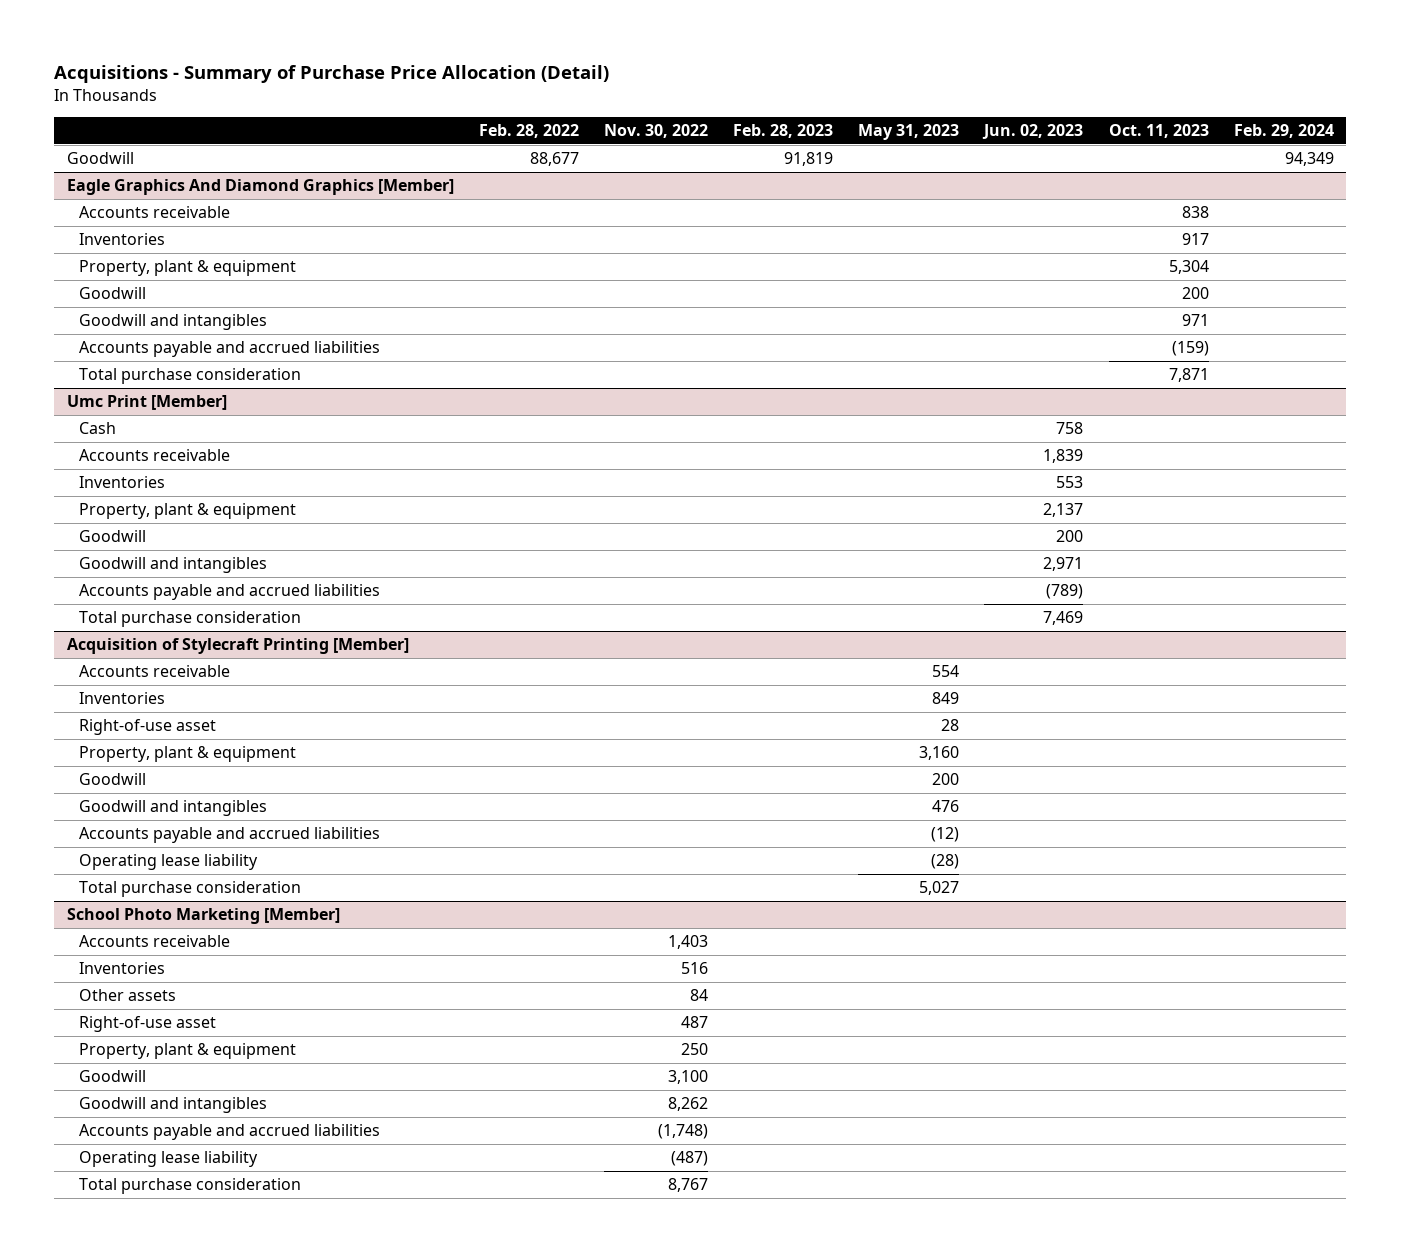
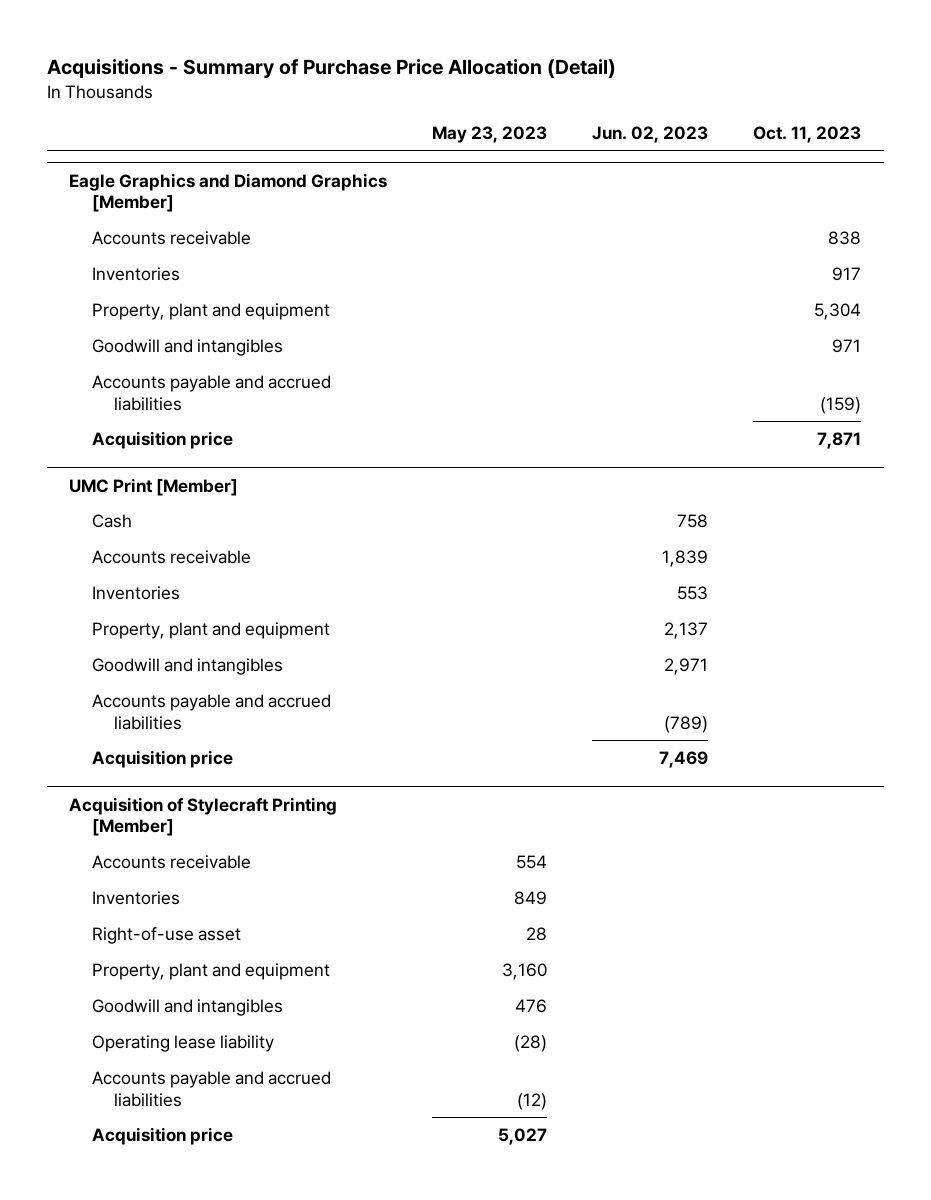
[479,123,580,138] Feb. 28, 2022 -> none
[604,123,709,138] Nov. 30, 2022 -> none
[733,123,834,138] Feb. 28, 2023 -> none
[858,123,960,140] May 31, 2023 -> none
[1233,123,1334,138] Feb. 29, 2024 -> none
none -> [432,126,548,144] May 23, 2023
[66,152,134,165] Goodwill -> none
[66,179,454,196] Eagle Graphics And Diamond Graphics [Member] -> [69,172,388,213] Eagle Graphics and Diamond Graphics [Member]
[79,287,147,300] Goodwill -> none
[79,260,297,277] Property, plant & equipment -> [91,302,330,320] Property, plant and equipment
[79,368,302,385] Total purchase consideration -> [91,430,233,449] Acquisition price
[66,395,227,411] Umc Print [Member] -> [69,477,239,496] UMC Print [Member]
[79,530,147,543] Goodwill -> none
[79,503,297,520] Property, plant & equipment -> [91,621,330,639] Property, plant and equipment
[79,611,302,628] Total purchase consideration -> [91,749,233,768] Acquisition price
[79,773,147,786] Goodwill -> none
[79,746,297,763] Property, plant & equipment -> [91,962,330,980] Property, plant and equipment
[66,908,340,925] School Photo Marketing [Member] -> none
[79,935,231,948] Accounts receivable -> none
[79,962,166,975] Inventories -> none
[79,989,177,1002] Other assets -> none
[79,1016,217,1033] Right-of-use asset -> none
[79,1043,297,1060] Property, plant & equipment -> none
[79,1070,147,1083] Goodwill -> none
[79,1097,268,1114] Goodwill and intangibles -> none
[79,1124,381,1141] Accounts payable and accrued liabilities -> none
[79,1151,259,1168] Operating lease liability -> none
[79,1178,302,1195] Total purchase consideration -> none
[79,827,381,844] Accounts payable and accrued liabilities -> [91,1070,331,1107] Accounts payable and accrued liabilities
[79,881,302,898] Total purchase consideration -> [91,1126,233,1145] Acquisition price

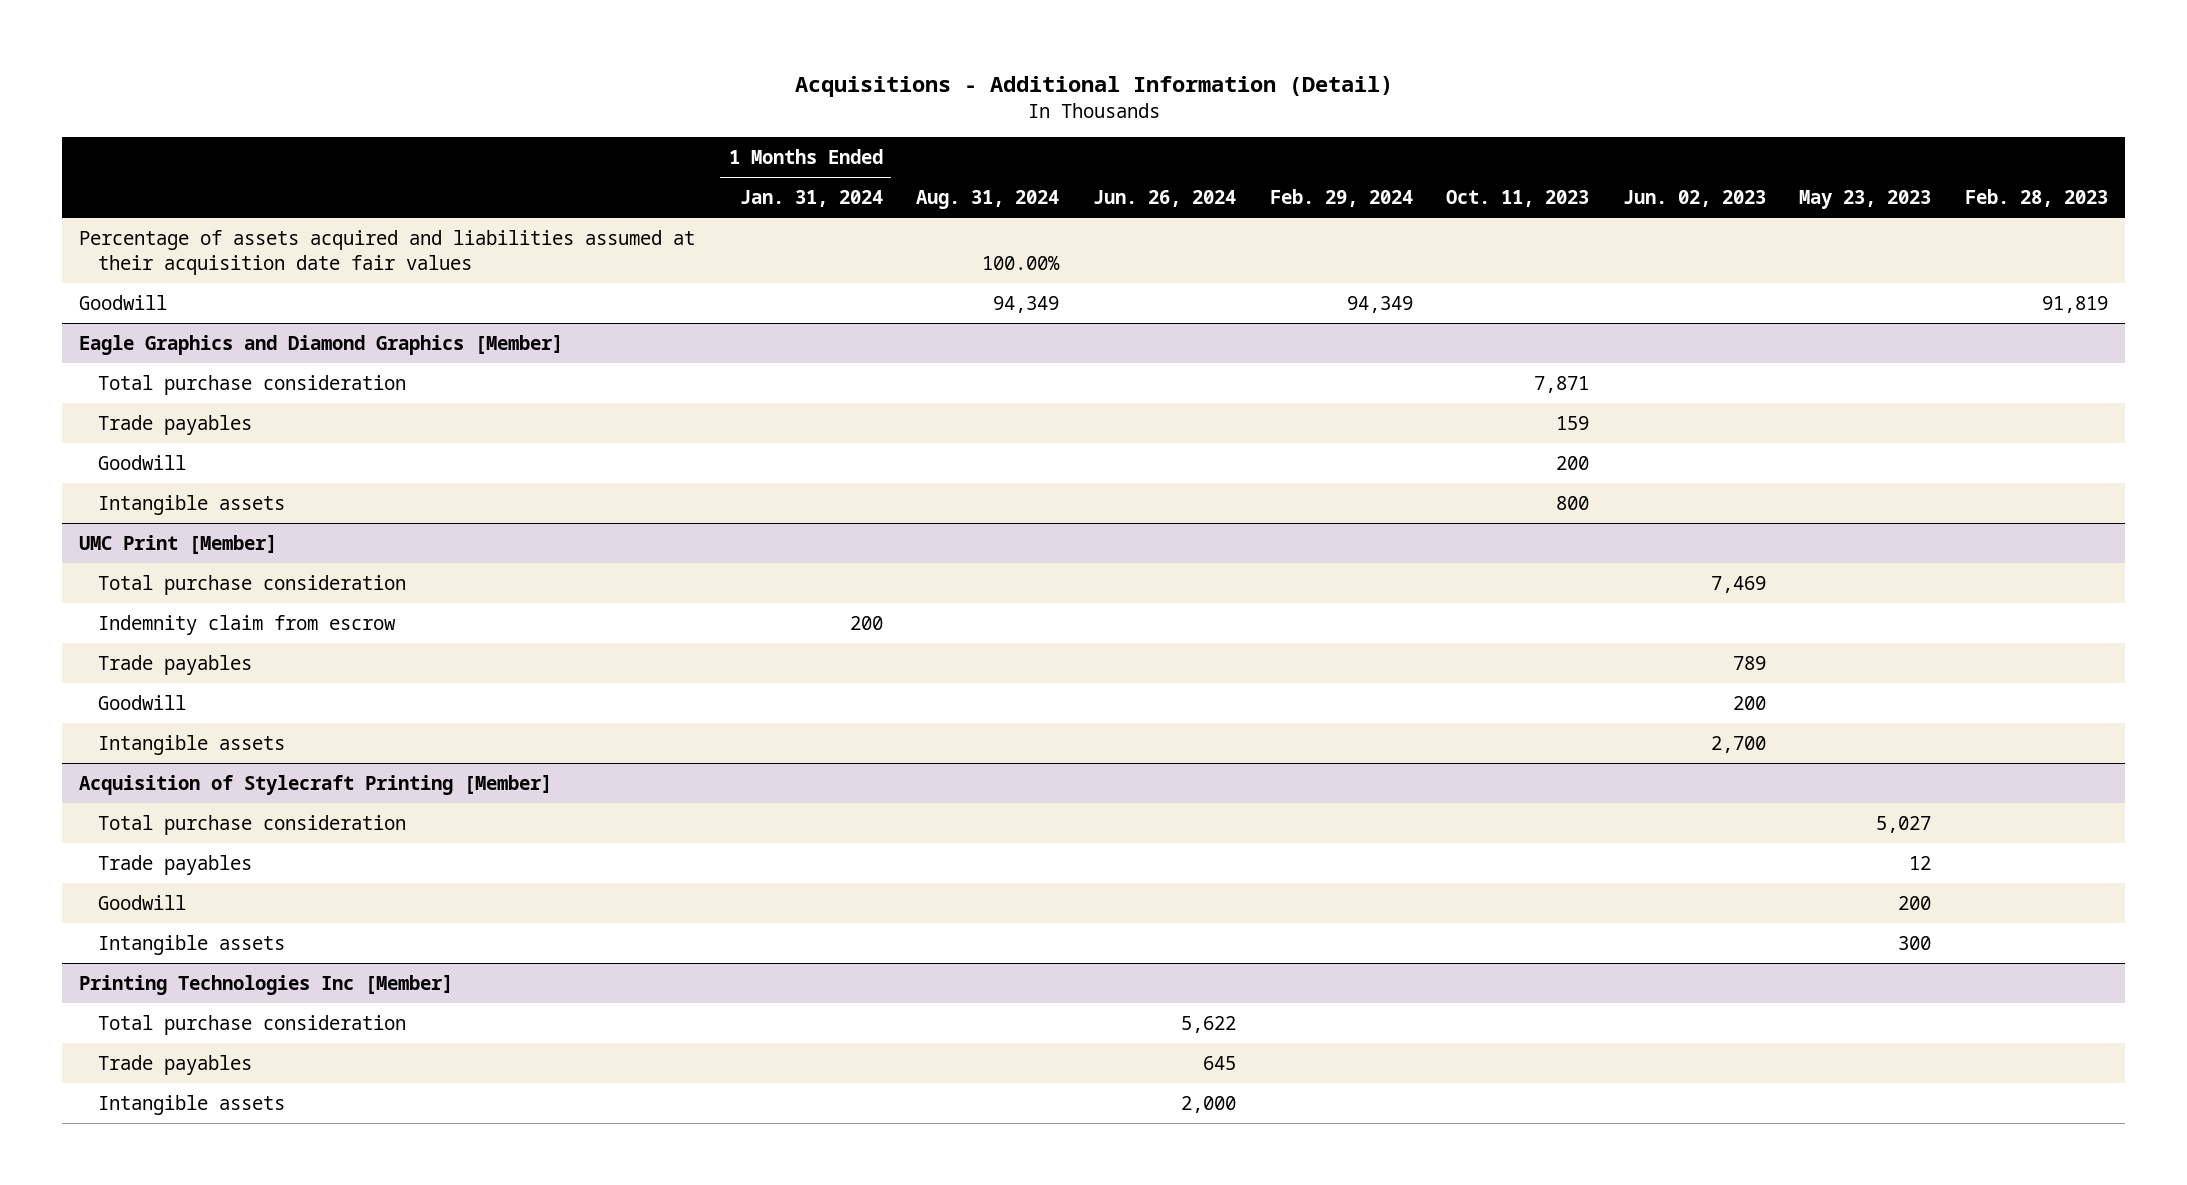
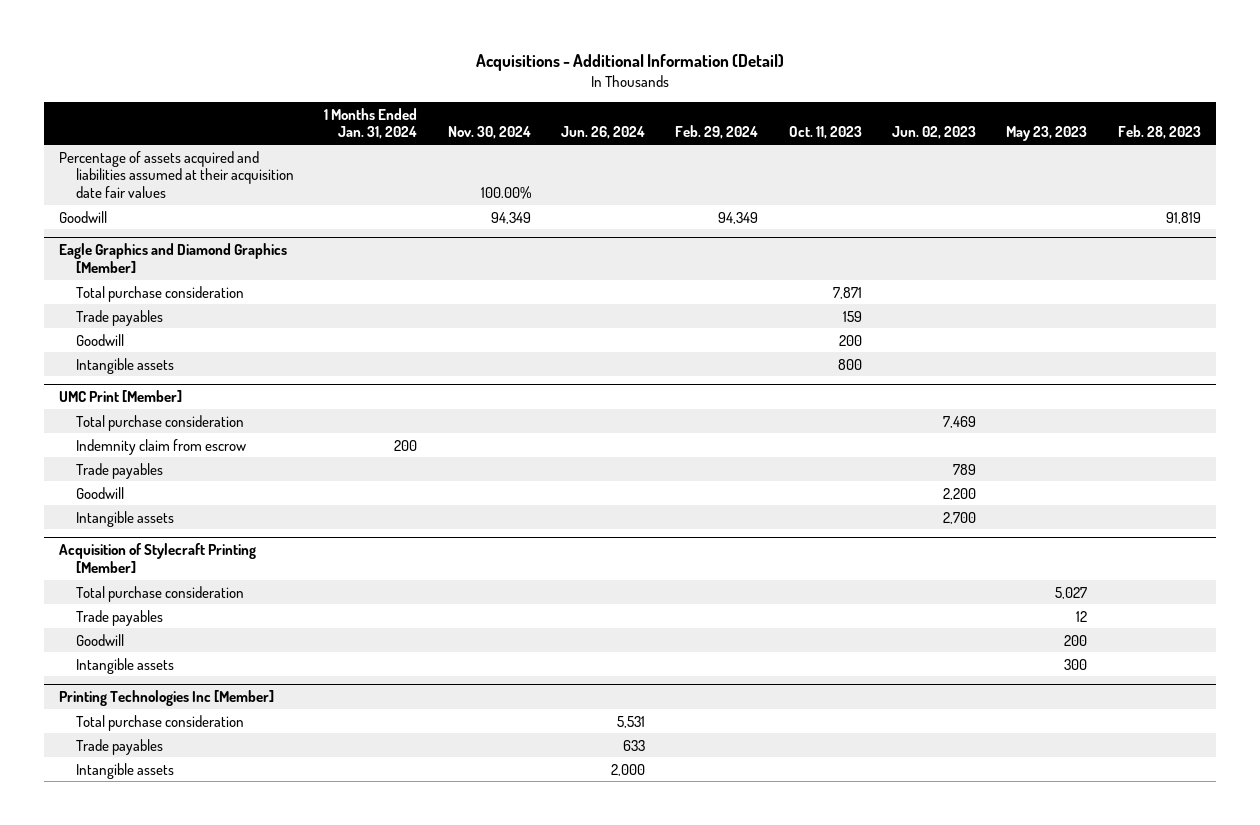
[916,190,1060,210] Aug. 31, 2024 -> none
none -> [447,126,531,140] Nov. 30, 2024
[1732,695,1766,710] 200 -> [942,487,976,500] 2,200
[1180,1015,1236,1033] 5,622 -> [616,715,645,728] 5,531
[1202,1055,1236,1070] 645 -> [622,739,645,751] 633

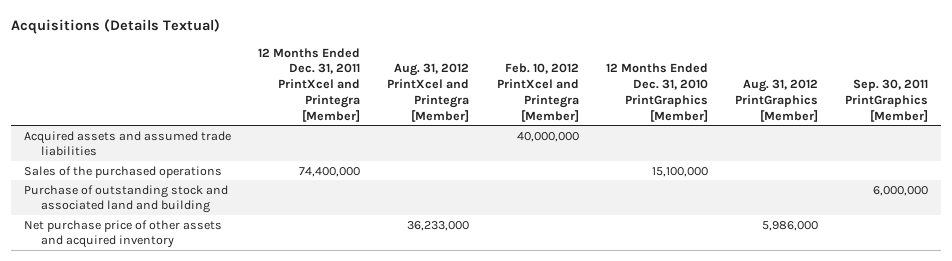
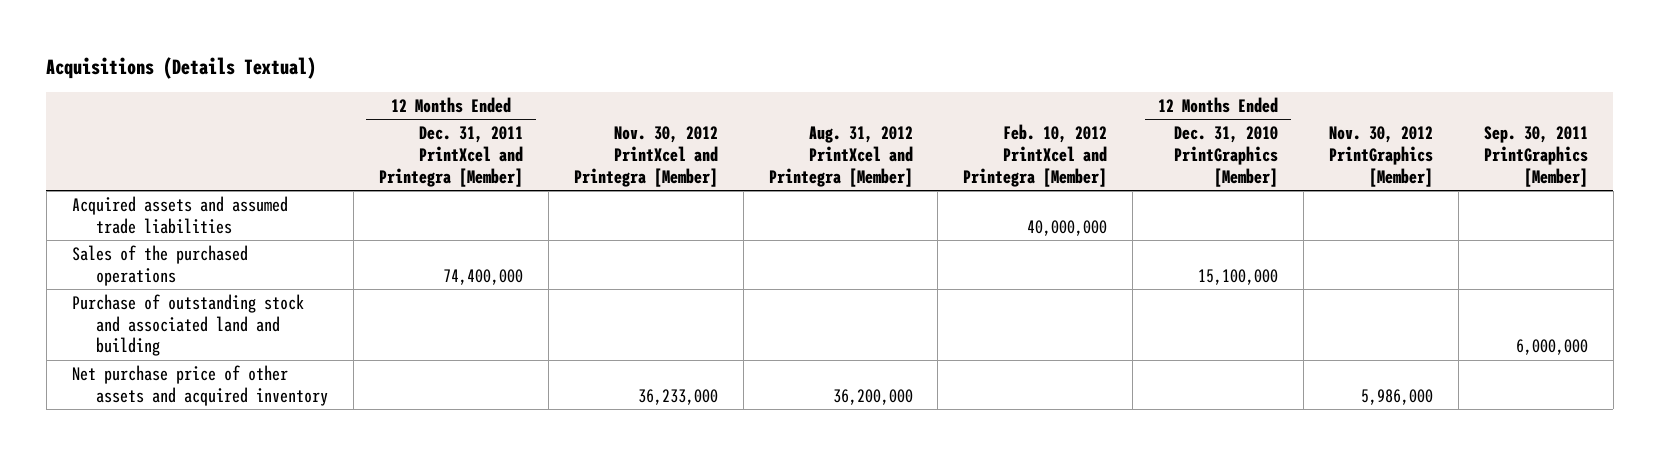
[734,79,818,122] Aug. 31, 2012 PrintGraphics [Member] -> none
none -> [573,126,718,187] Nov. 30, 2012 PrintXcel and Printegra [Member]
none -> [1328,126,1433,187] Nov. 30, 2012 PrintGraphics [Member]
[407,220,470,231] 36,233,000 -> [832,388,913,405] 36,200,000

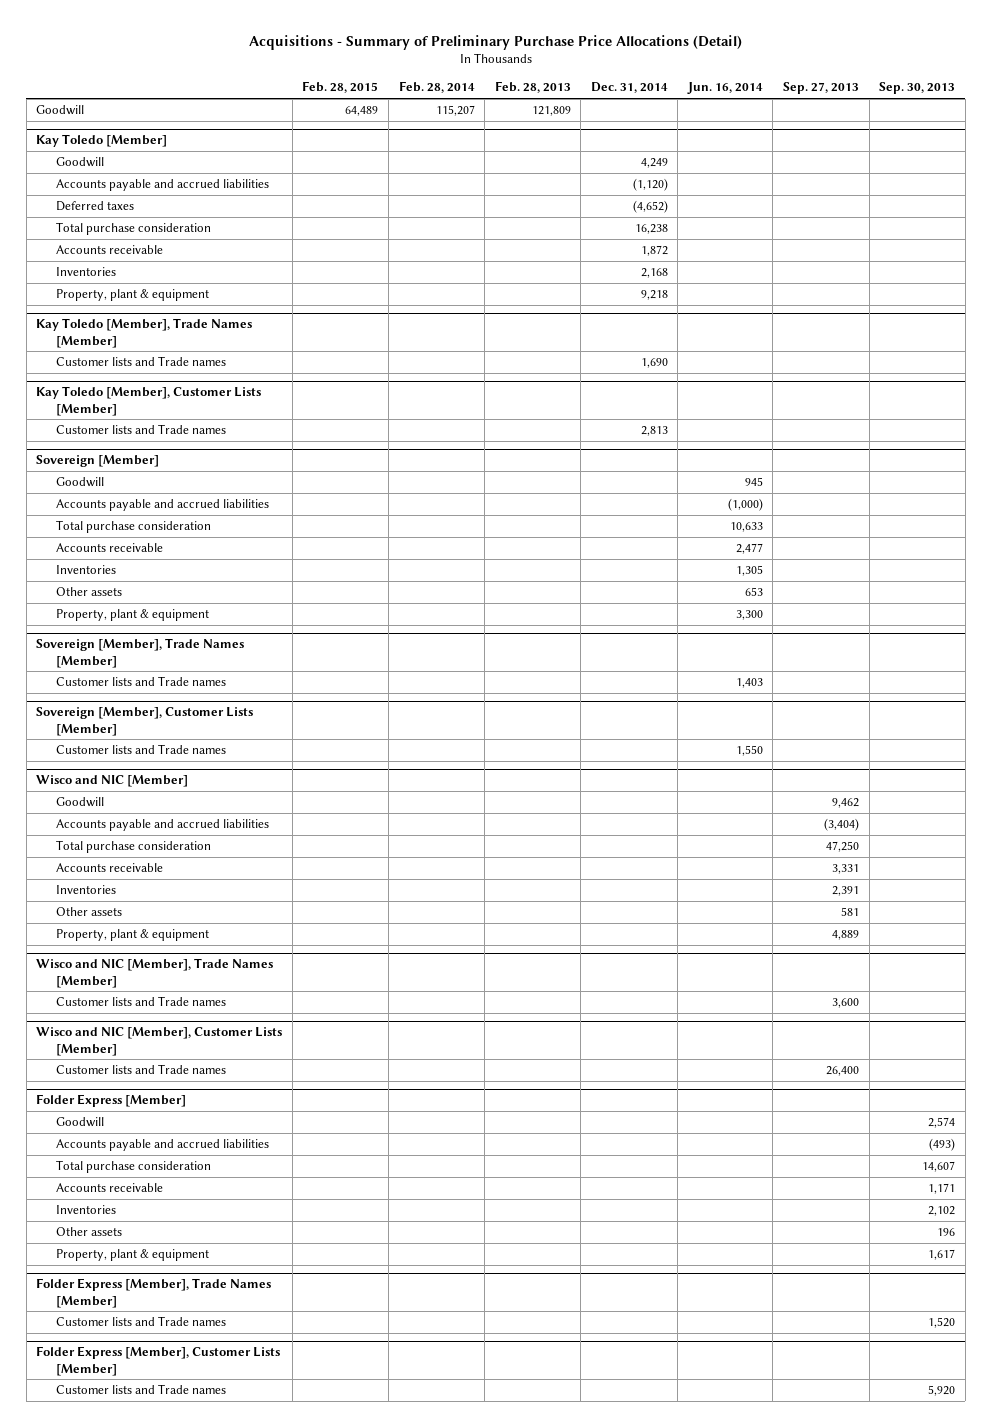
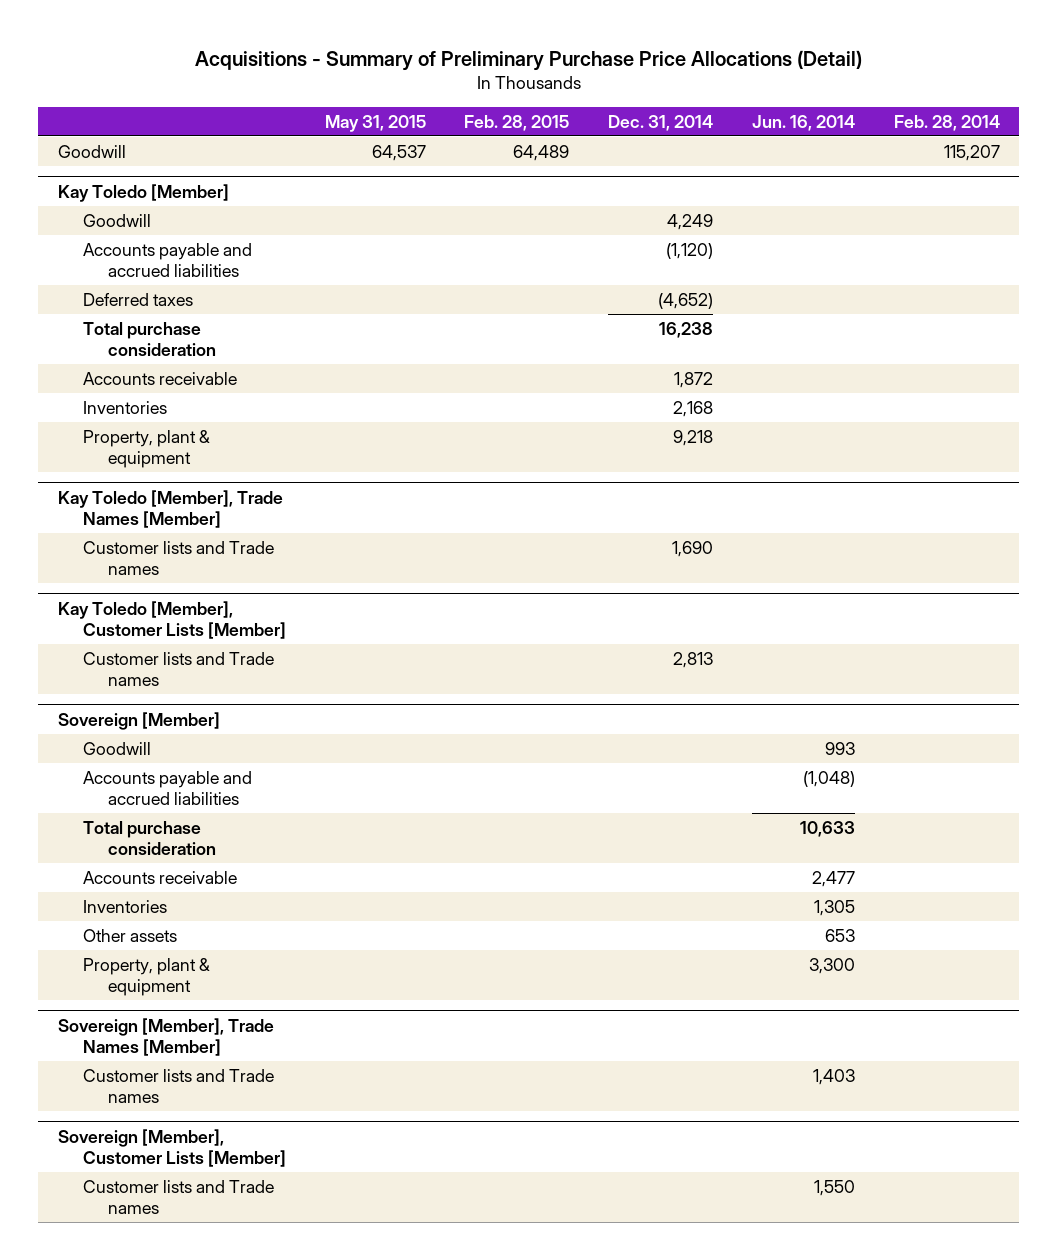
[494,81,571,94] Feb. 28, 2013 -> none
[783,82,860,95] Sep. 27, 2013 -> none
[879,82,956,95] Sep. 30, 2013 -> none
none -> [324,114,426,132] May 31, 2015
[744,477,763,487] 945 -> [825,741,856,755] 993
[727,498,763,512] (1,000) -> [803,770,856,787] (1,048)
[36,775,189,788] Wisco and NIC [Member] -> none
[55,797,104,808] Goodwill -> none
[55,819,269,832] Accounts payable and accrued liabilities -> none
[55,840,211,854] Total purchase consideration -> none
[55,863,163,873] Accounts receivable -> none
[55,885,116,895] Inventories -> none
[55,907,122,917] Other assets -> none
[55,929,209,942] Property, plant & equipment -> none
[36,958,274,988] Wisco and NIC [Member], Trade Names [Member] -> none
[55,996,226,1007] Customer lists and Trade names -> none
[36,1027,283,1056] Wisco and NIC [Member], Customer Lists [Member] -> none
[55,1064,226,1075] Customer lists and Trade names -> none
[36,1094,187,1108] Folder Express [Member] -> none
[55,1117,104,1128] Goodwill -> none
[55,1139,269,1152] Accounts payable and accrued liabilities -> none
[55,1160,211,1174] Total purchase consideration -> none
[55,1183,163,1193] Accounts receivable -> none
[55,1205,116,1215] Inventories -> none
[55,1227,122,1237] Other assets -> none
[55,1249,209,1262] Property, plant & equipment -> none
[36,1278,272,1308] Folder Express [Member], Trade Names [Member] -> none
[55,1316,226,1327] Customer lists and Trade names -> none
[36,1346,281,1376] Folder Express [Member], Customer Lists [Member] -> none
[55,1384,226,1395] Customer lists and Trade names -> none

